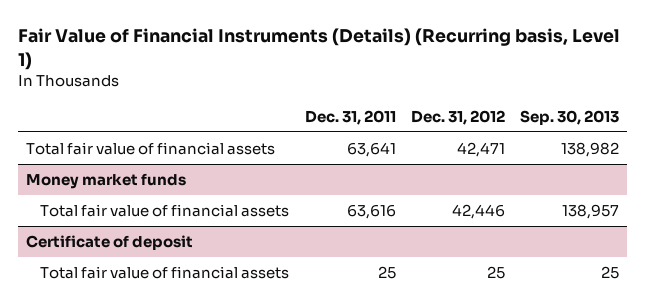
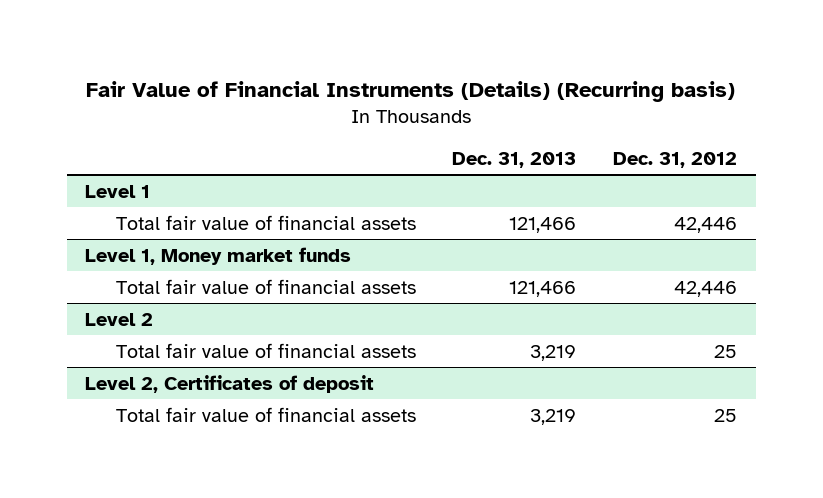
[18,28,621,70] Fair Value of Financial Instruments (Details) (Recurring basis, Level 1) -> [86,80,736,102] Fair Value of Financial Instruments (Details) (Recurring basis)
[304,110,396,126] Dec. 31, 2011 -> none
[520,110,620,126] Sep. 30, 2013 -> none
none -> [452,151,577,168] Dec. 31, 2013
[26,141,276,155] Total fair value of financial assets -> none
[26,172,187,189] Money market funds -> none
none -> [85,184,151,198] Level 1
[26,234,194,250] Certificate of deposit -> none
none -> [85,246,352,265] Level 1, Money market funds
none -> [115,278,416,294] Total fair value of financial assets
none -> [85,312,154,326] Level 2
none -> [85,374,375,393] Level 2, Certificates of deposit
none -> [115,406,416,422] Total fair value of financial assets

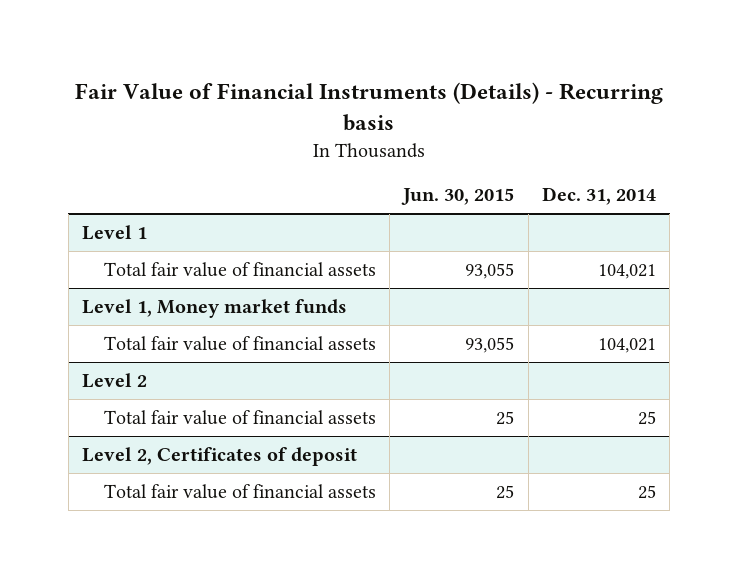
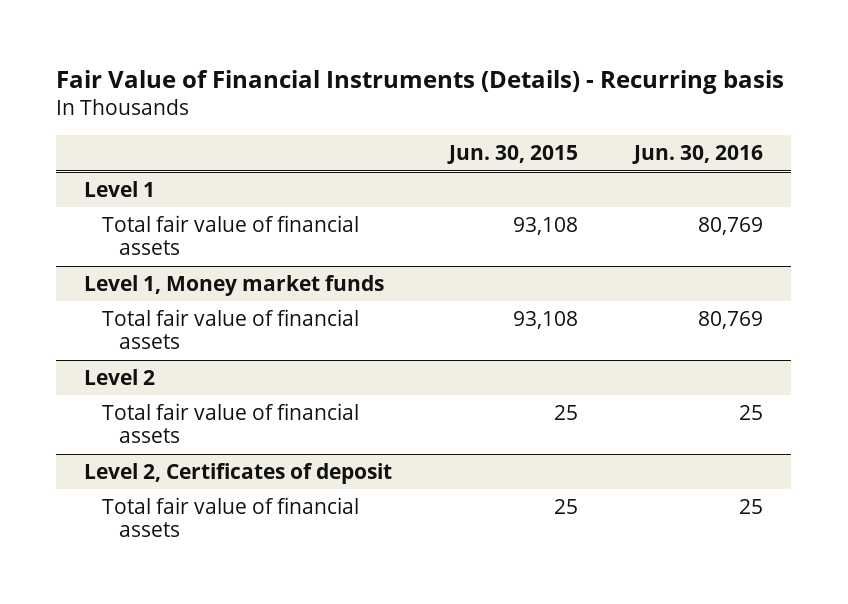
[541,187,656,206] Dec. 31, 2014 -> none
none -> [632,145,764,165] Jun. 30, 2016
[465,262,515,279] 93,055 -> [512,216,578,235] 93,108
[465,336,515,353] 93,055 -> [512,310,578,329] 93,108

